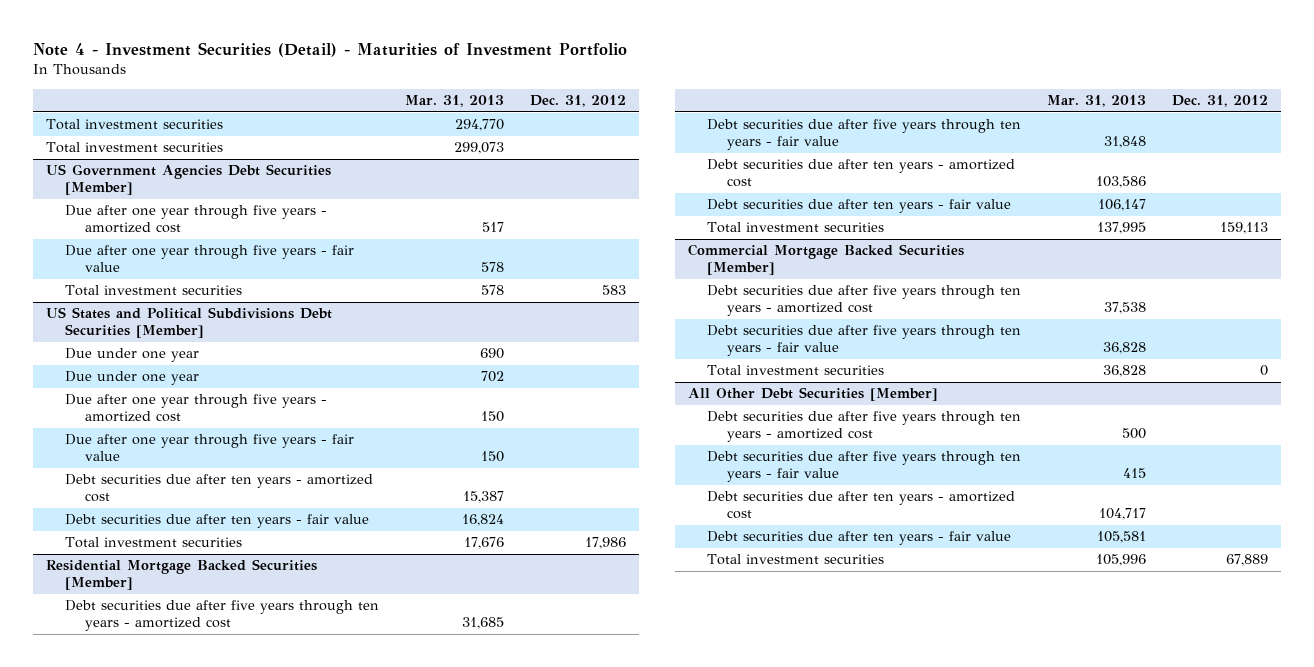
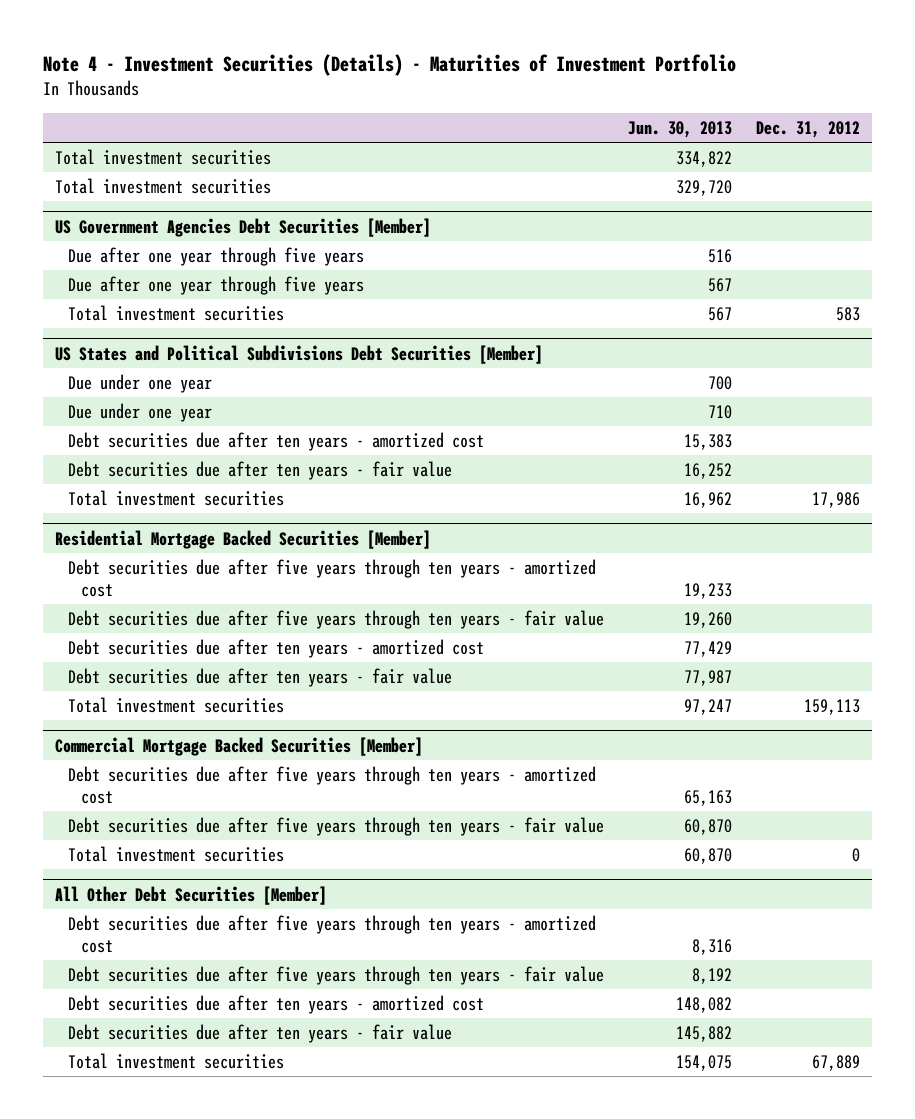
[32,42,627,58] Note 4 - Investment Securities (Detail) - Maturities of Investment Portfolio -> [42,53,736,76] Note 4 - Investment Securities (Details) - Maturities of Investment Portfolio
[405,95,505,108] Mar. 31, 2013 -> none
none -> [627,120,732,138] Jun. 30, 2013
[65,205,328,234] Due after one year through five years - amortized cost -> [67,246,364,266] Due after one year through five years
[65,245,355,273] Due after one year through five years - fair value -> [67,275,364,295] Due after one year through five years
[65,394,328,423] Due after one year through five years - amortized cost -> none
[65,434,355,462] Due after one year through five years - fair value -> none

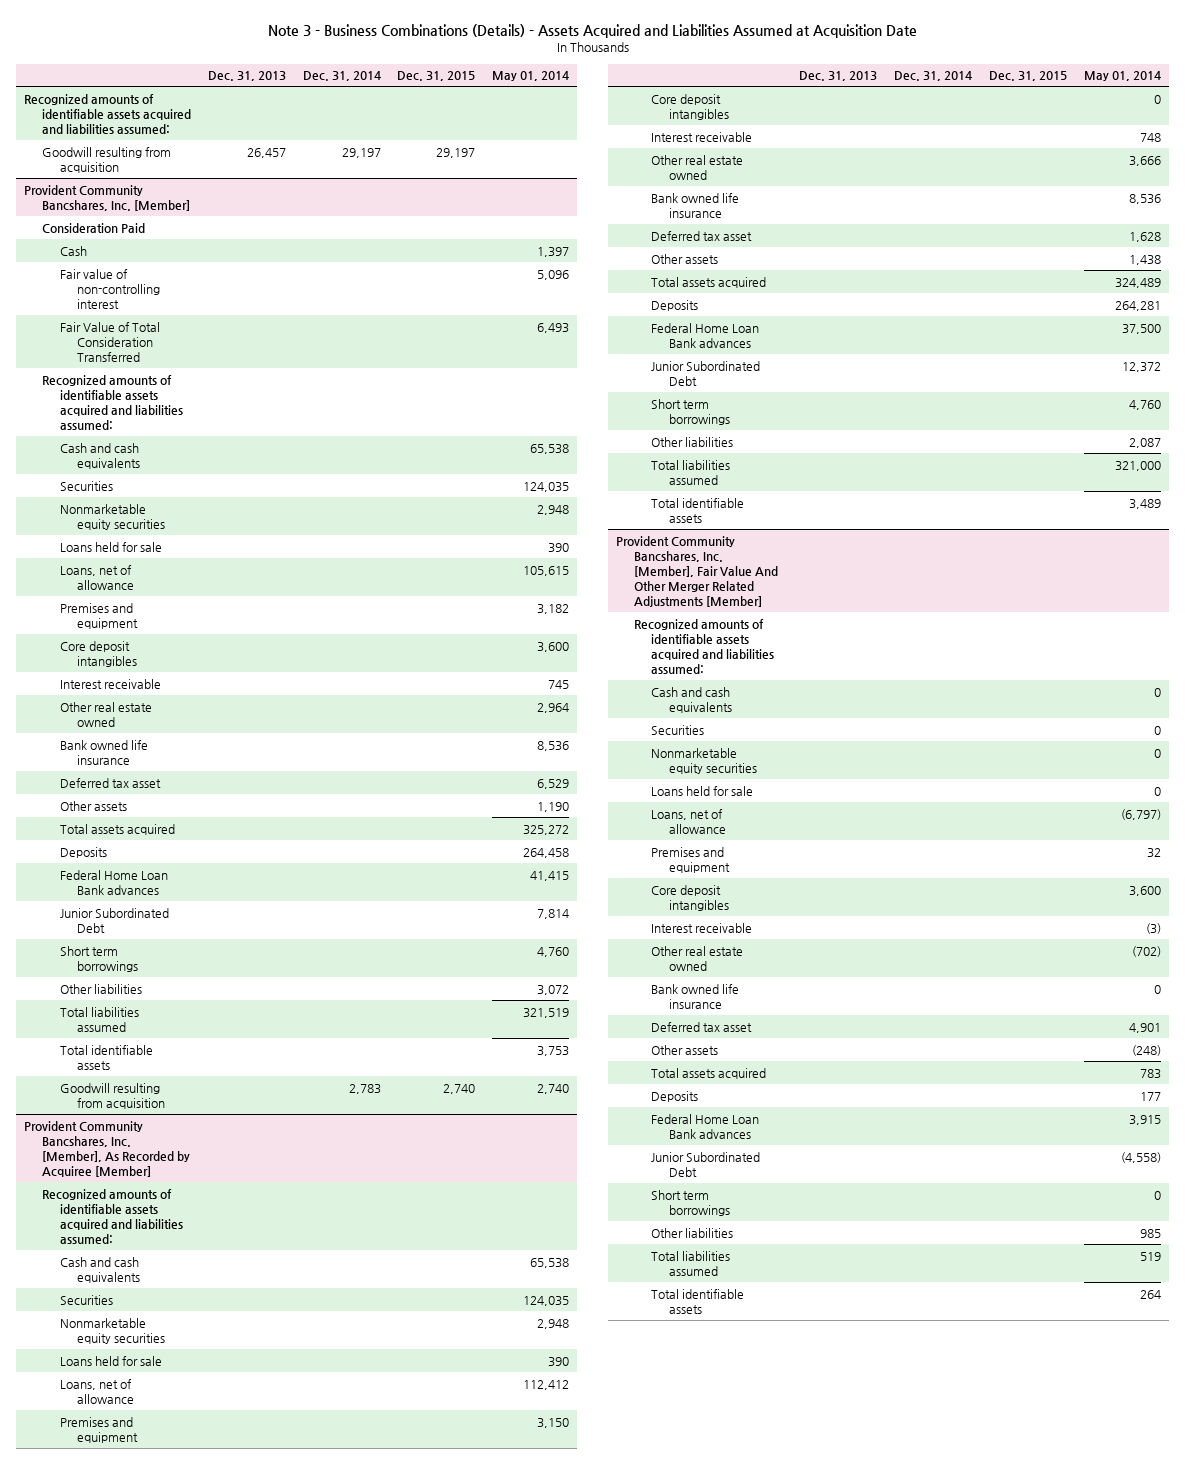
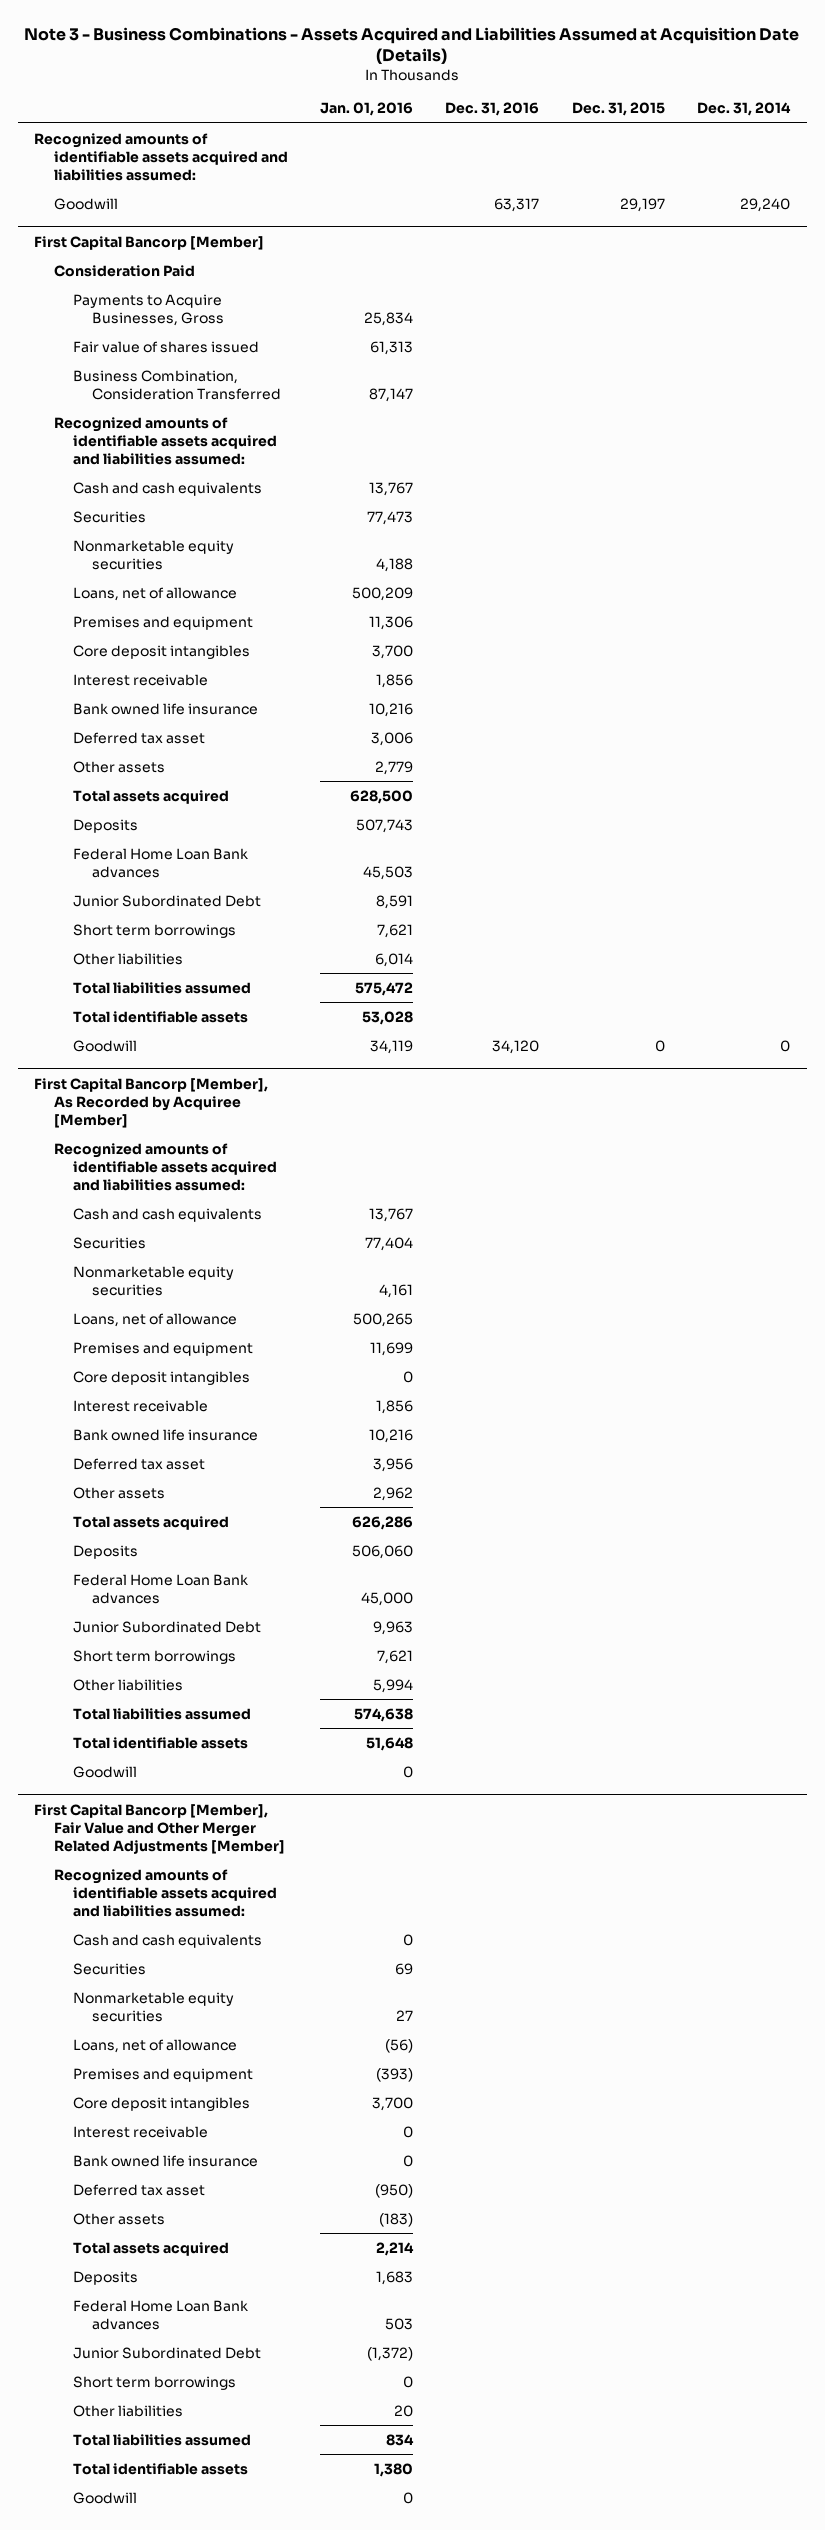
[267,24,917,39] Note 3 - Business Combinations (Details) - Assets Acquired and Liabilities Assumed at Acquisition Date -> [24,26,800,65] Note 3 - Business Combinations - Assets Acquired and Liabilities Assumed at Acquisition Date (Details)
[207,71,286,82] Dec. 31, 2013 -> none
[491,71,569,82] May 01, 2014 -> none
none -> [320,102,414,117] Jan. 01, 2016
none -> [445,102,540,117] Dec. 31, 2016
[24,184,191,211] Provident Community Bancshares, Inc. [Member] -> none
[42,222,146,233] Consideration Paid -> none
[59,245,87,256] Cash -> none
[59,268,161,309] Fair value of non-controlling interest -> none
[59,321,160,362] Fair Value of Total Consideration Transferred -> none
[42,374,183,431] Recognized amounts of identifiable assets acquired and liabilities assumed: -> none
[59,442,141,469] Cash and cash equivalents -> none
[59,480,113,491] Securities -> none
[59,503,166,530] Nonmarketable equity securities -> none
[59,541,162,552] Loans held for sale -> none
[59,564,135,590] Loans, net of allowance -> none
[59,602,139,629] Premises and equipment -> none
[59,640,138,667] Core deposit intangibles -> none
[59,678,161,689] Interest receivable -> none
[59,701,152,727] Other real estate owned -> none
[59,739,148,765] Bank owned life insurance -> none
[59,777,161,788] Deferred tax asset -> none
[59,800,127,811] Other assets -> none
[59,823,175,835] Total assets acquired -> none
[59,846,107,858] Deposits -> none
[59,869,168,895] Federal Home Loan Bank advances -> none
[59,907,169,933] Junior Subordinated Debt -> none
[59,945,139,972] Short term borrowings -> none
[59,983,142,994] Other liabilities -> none
[59,1006,139,1032] Total liabilities assumed -> none
[59,1044,153,1070] Total identifiable assets -> none
[59,1082,166,1109] Goodwill resulting from acquisition -> none
[24,1120,191,1178] Provident Community Bancshares, Inc. [Member], As Recorded by Acquiree [Member] -> none
[42,1188,183,1245] Recognized amounts of identifiable assets acquired and liabilities assumed: -> none
[59,1256,141,1283] Cash and cash equivalents -> none
[59,1294,113,1305] Securities -> none
[59,1317,166,1344] Nonmarketable equity securities -> none
[59,1355,162,1366] Loans held for sale -> none
[59,1378,135,1404] Loans, net of allowance -> none
[59,1416,139,1443] Premises and equipment -> none
[651,93,729,120] Core deposit intangibles -> none
[651,131,753,142] Interest receivable -> none
[651,154,744,180] Other real estate owned -> none
[651,192,740,218] Bank owned life insurance -> none
[651,230,753,241] Deferred tax asset -> none
[651,253,719,264] Other assets -> none
[651,276,767,288] Total assets acquired -> none
[651,299,699,311] Deposits -> none
[651,322,760,348] Federal Home Loan Bank advances -> none
[651,360,761,386] Junior Subordinated Debt -> none
[651,398,730,425] Short term borrowings -> none
[651,436,734,447] Other liabilities -> none
[651,459,731,485] Total liabilities assumed -> none
[651,497,745,523] Total identifiable assets -> none
[42,146,172,173] Goodwill resulting from acquisition -> [53,197,118,210] Goodwill
[341,147,381,158] 29,197 -> [740,197,791,212] 29,240
none -> [34,235,265,250] First Capital Bancorp [Member]
none -> [53,264,195,277] Consideration Paid
none -> [72,293,225,326] Payments to Acquire Businesses, Gross
none -> [72,340,259,353] Fair value of shares issued
none -> [72,369,282,400] Business Combination, Consideration Transferred
none -> [53,416,277,465] Recognized amounts of identifiable assets acquired and liabilities assumed:
none -> [72,481,262,496] Cash and cash equivalents
none -> [72,510,146,523] Securities
none -> [72,539,234,570] Nonmarketable equity securities
none -> [72,586,237,601] Loans, net of allowance
none -> [72,615,253,630] Premises and equipment
none -> [72,644,250,659] Core deposit intangibles
none -> [72,673,208,686] Interest receivable
none -> [72,702,258,715] Bank owned life insurance
none -> [72,731,205,744] Deferred tax asset
none -> [72,760,165,773] Other assets
none -> [72,789,229,804] Total assets acquired
none -> [72,818,138,833] Deposits
none -> [72,847,248,878] Federal Home Loan Bank advances
none -> [72,894,261,907] Junior Subordinated Debt
none -> [72,923,236,938] Short term borrowings
none -> [72,952,183,965] Other liabilities
none -> [72,981,251,994] Total liabilities assumed
none -> [72,1010,248,1023] Total identifiable assets
none -> [72,1039,137,1052] Goodwill
none -> [34,1077,269,1128] First Capital Bancorp [Member], As Recorded by Acquiree [Member]
none -> [53,1142,277,1191] Recognized amounts of identifiable assets acquired and liabilities assumed:
none -> [72,1207,262,1222] Cash and cash equivalents
none -> [72,1236,146,1249] Securities
none -> [72,1265,234,1296] Nonmarketable equity securities
none -> [72,1312,237,1327] Loans, net of allowance
none -> [72,1341,253,1356] Premises and equipment
none -> [72,1370,250,1385] Core deposit intangibles
none -> [72,1399,208,1412] Interest receivable
none -> [72,1428,258,1441] Bank owned life insurance
none -> [72,1457,205,1470] Deferred tax asset
none -> [72,1486,165,1499] Other assets
none -> [72,1515,229,1530] Total assets acquired
none -> [72,1544,138,1559] Deposits
none -> [72,1573,248,1604] Federal Home Loan Bank advances
none -> [72,1620,261,1633] Junior Subordinated Debt
none -> [72,1649,236,1664] Short term borrowings
none -> [72,1678,183,1691] Other liabilities
none -> [72,1707,251,1720] Total liabilities assumed
none -> [72,1736,248,1749] Total identifiable assets
none -> [72,1765,137,1778] Goodwill
[616,535,778,608] Provident Community Bancshares, Inc. [Member], Fair Value And Other Merger Related Adjustments [Member] -> [34,1803,285,1854] First Capital Bancorp [Member], Fair Value and Other Merger Related Adjustments [Member]
[651,785,754,796] Loans held for sale -> none
[651,945,744,971] Other real estate owned -> none
none -> [72,2491,137,2504] Goodwill

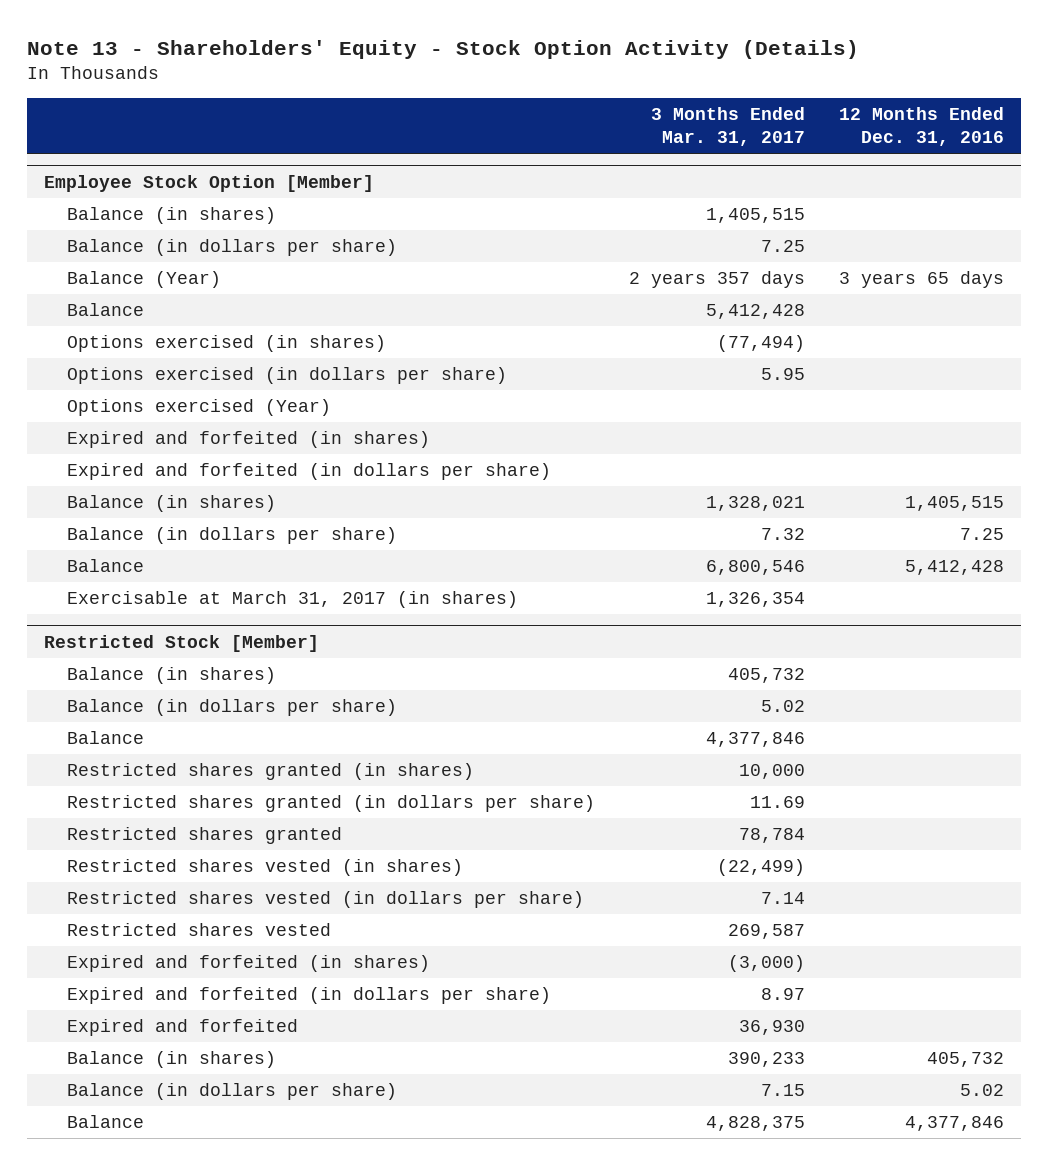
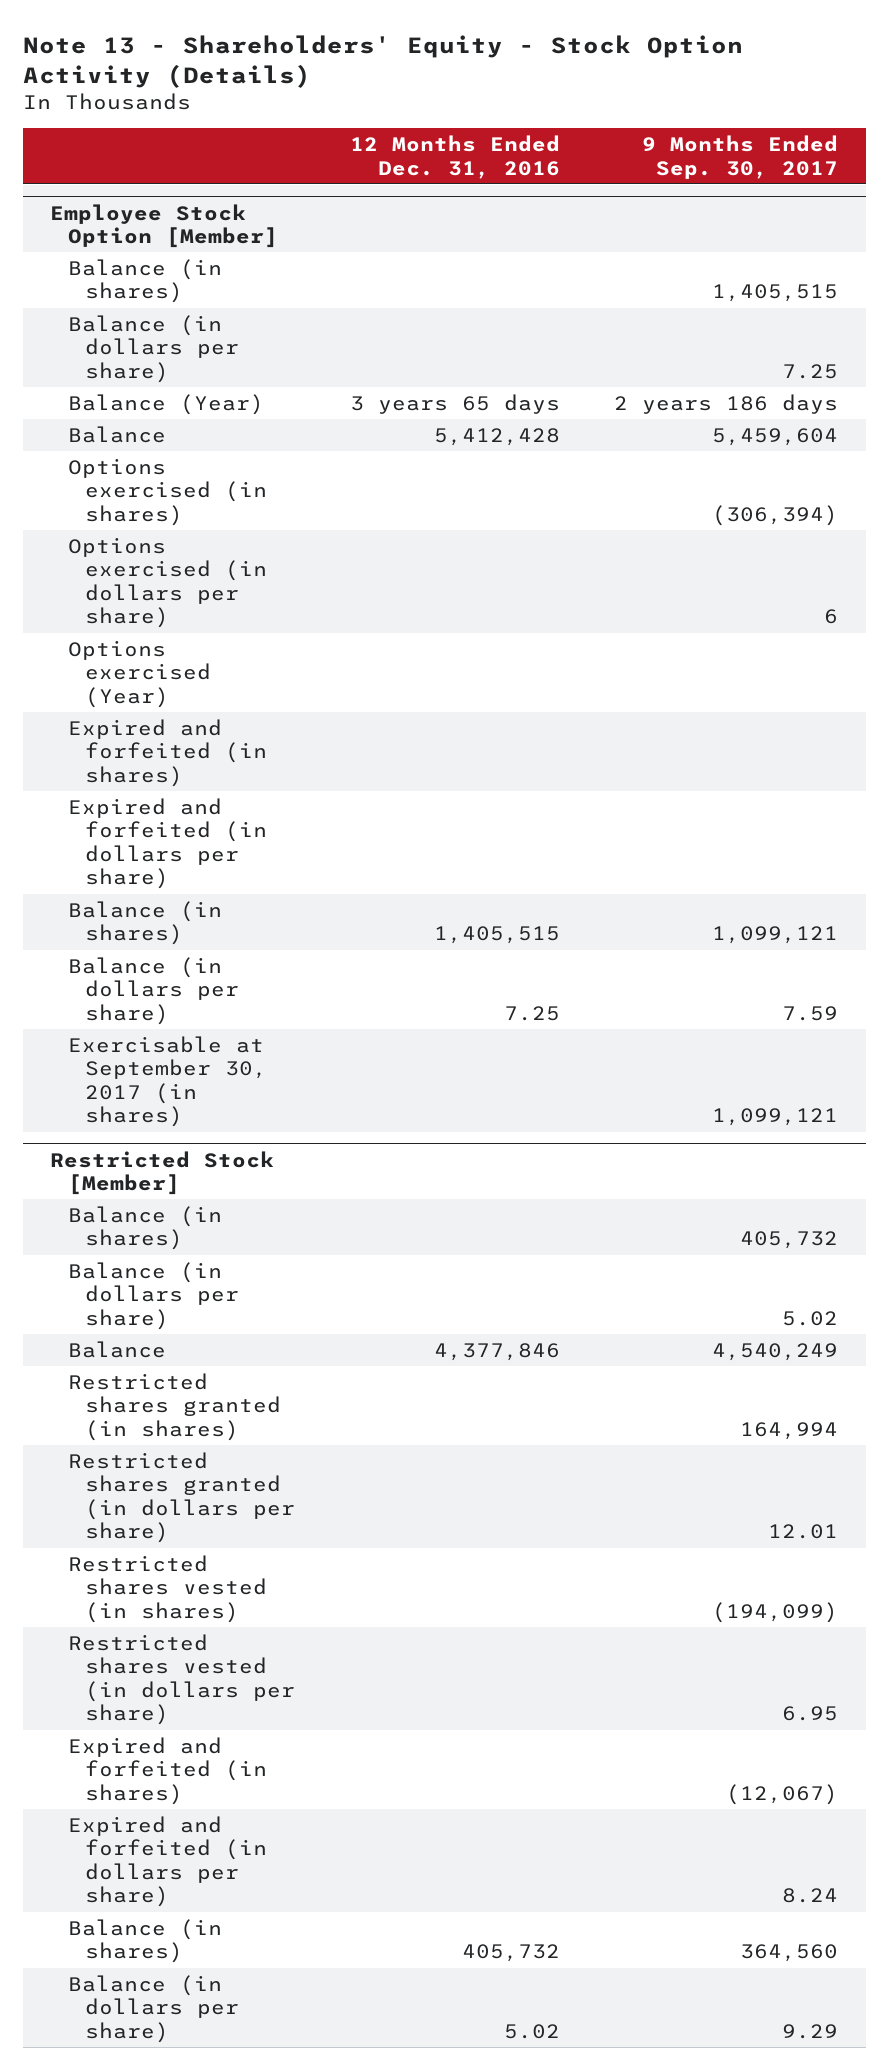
[651,106,806,147] 3 Months Ended Mar. 31, 2017 -> none
none -> [642,135,839,179] 9 Months Ended Sep. 30, 2017
[66,303,144,317] Balance -> none
[66,559,144,573] Balance -> [67,425,166,443] Balance
[66,591,518,609] Exercisable at March 31, 2017 (in shares) -> [67,1035,268,1128] Exercisable at September 30, 2017 (in shares)
[66,731,144,745] Balance -> none
[66,1115,144,1129] Balance -> [67,1340,166,1358] Balance
[66,827,342,845] Restricted shares granted -> none
[66,923,331,937] Restricted shares vested -> none
[66,1019,298,1037] Expired and forfeited -> none

